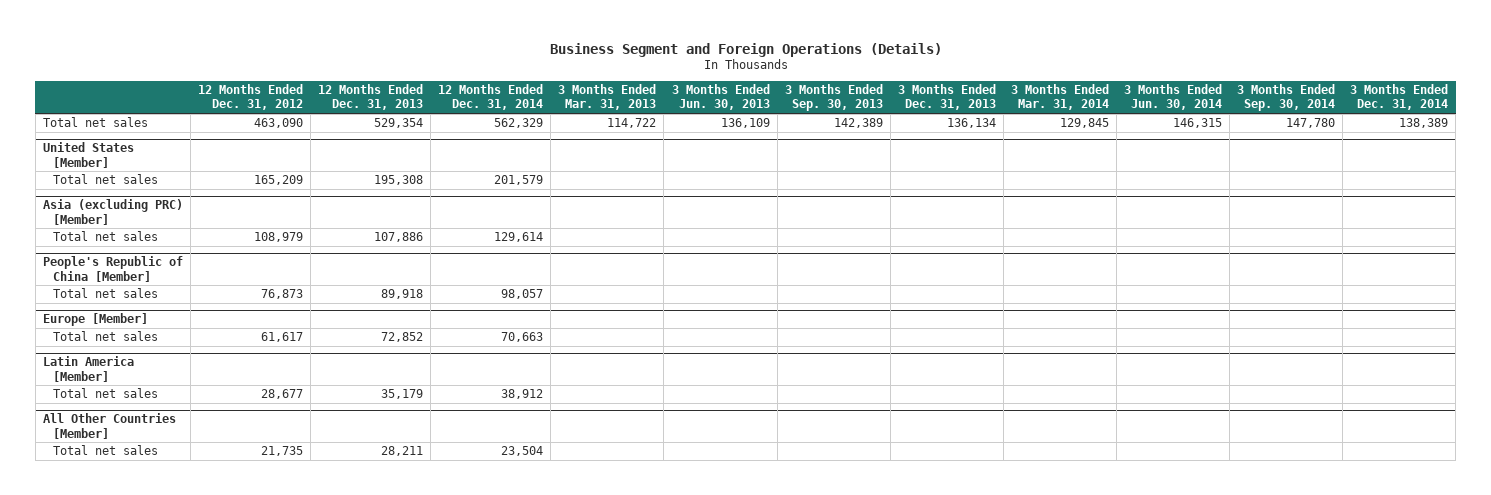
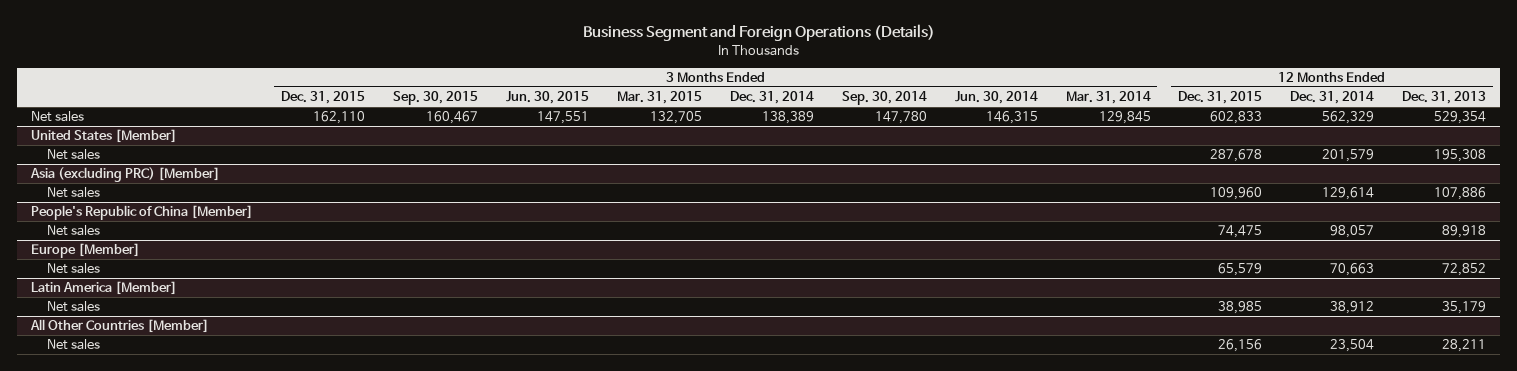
[198,84,304,111] 12 Months Ended Dec. 31, 2012 -> none
[558,84,657,111] 3 Months Ended Mar. 31, 2013 -> none
[671,84,770,111] 3 Months Ended Jun. 30, 2013 -> none
[784,84,883,112] 3 Months Ended Sep. 30, 2013 -> none
[897,84,996,111] 3 Months Ended Dec. 31, 2013 -> none
none -> [280,91,365,105] Dec. 31, 2015
none -> [392,91,478,106] Sep. 30, 2015
none -> [505,91,589,105] Jun. 30, 2015
none -> [616,91,702,105] Mar. 31, 2015
none -> [1178,91,1263,105] Dec. 31, 2015
[42,117,148,128] Total net sales -> [30,111,84,123] Net sales
[53,174,159,185] Total net sales -> [47,149,101,161] Net sales
[53,231,159,242] Total net sales -> [47,187,101,199] Net sales
[53,288,159,299] Total net sales -> [47,225,101,237] Net sales
[53,331,159,342] Total net sales -> [47,263,101,275] Net sales
[53,388,159,399] Total net sales -> [47,301,101,313] Net sales
[53,445,159,456] Total net sales -> [47,339,101,351] Net sales

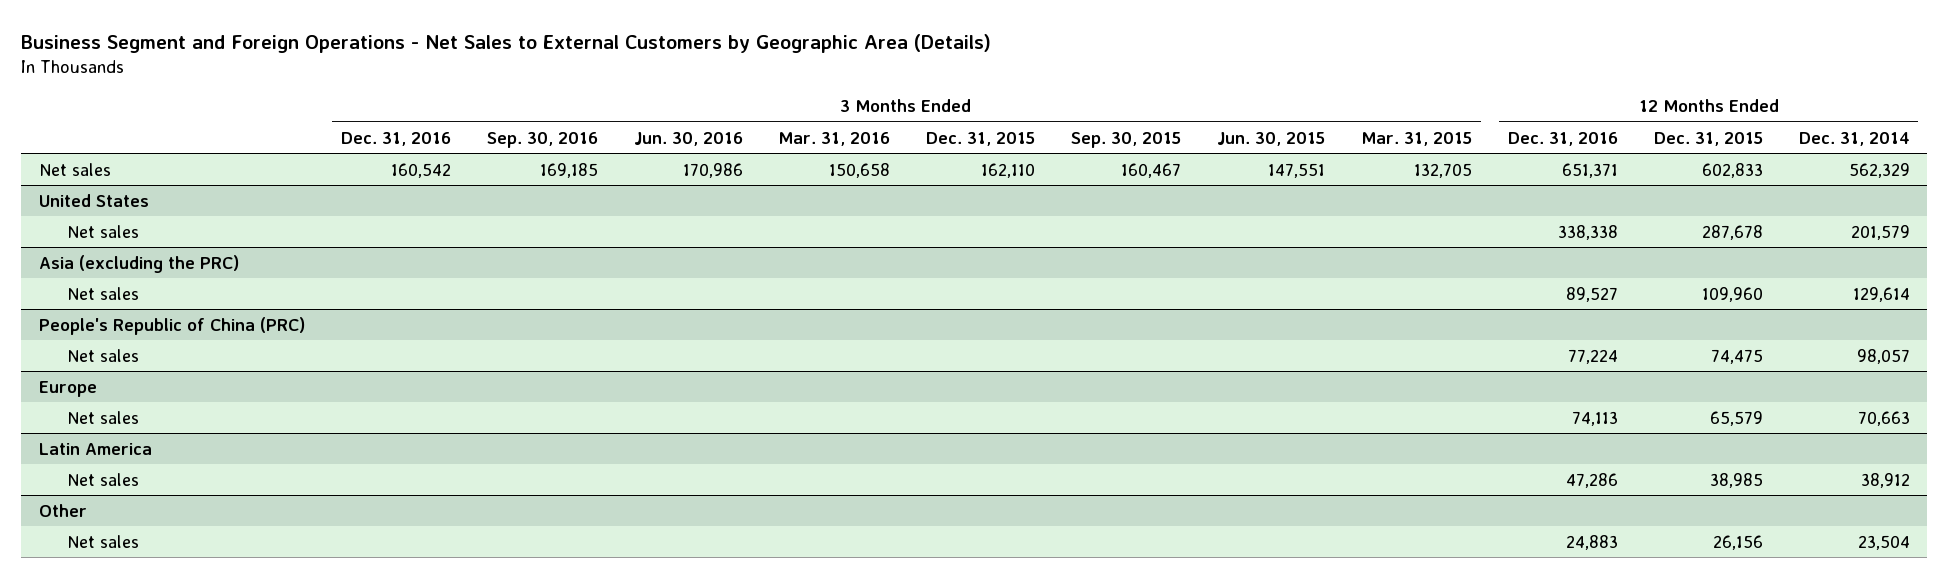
[582,24,935,42] Business Segment and Foreign Operations (Details) -> [20,33,991,53] Business Segment and Foreign Operations - Net Sales to External Customers by Geographic Area (Details)
[729,91,814,105] Dec. 31, 2014 -> none
[841,91,927,106] Sep. 30, 2014 -> none
[954,91,1038,105] Jun. 30, 2014 -> none
[1065,91,1151,105] Mar. 31, 2014 -> none
[1402,91,1487,105] Dec. 31, 2013 -> none
none -> [340,131,451,146] Dec. 31, 2016
none -> [486,131,598,148] Sep. 30, 2016
none -> [633,131,743,146] Jun. 30, 2016
none -> [778,131,891,146] Mar. 31, 2016
none -> [1507,131,1618,146] Dec. 31, 2016
[30,129,177,144] United States [Member] -> [38,193,149,207] United States
[29,167,220,183] Asia (excluding PRC) [Member] -> [38,254,239,273] Asia (excluding the PRC)
[30,205,253,221] People's Republic of China [Member] -> [38,316,305,335] People's Republic of China (PRC)
[30,243,140,259] Europe [Member] -> [38,380,97,397] Europe
[30,281,177,296] Latin America [Member] -> [38,442,152,455] Latin America
[29,319,209,334] All Other Countries [Member] -> [38,503,87,517] Other

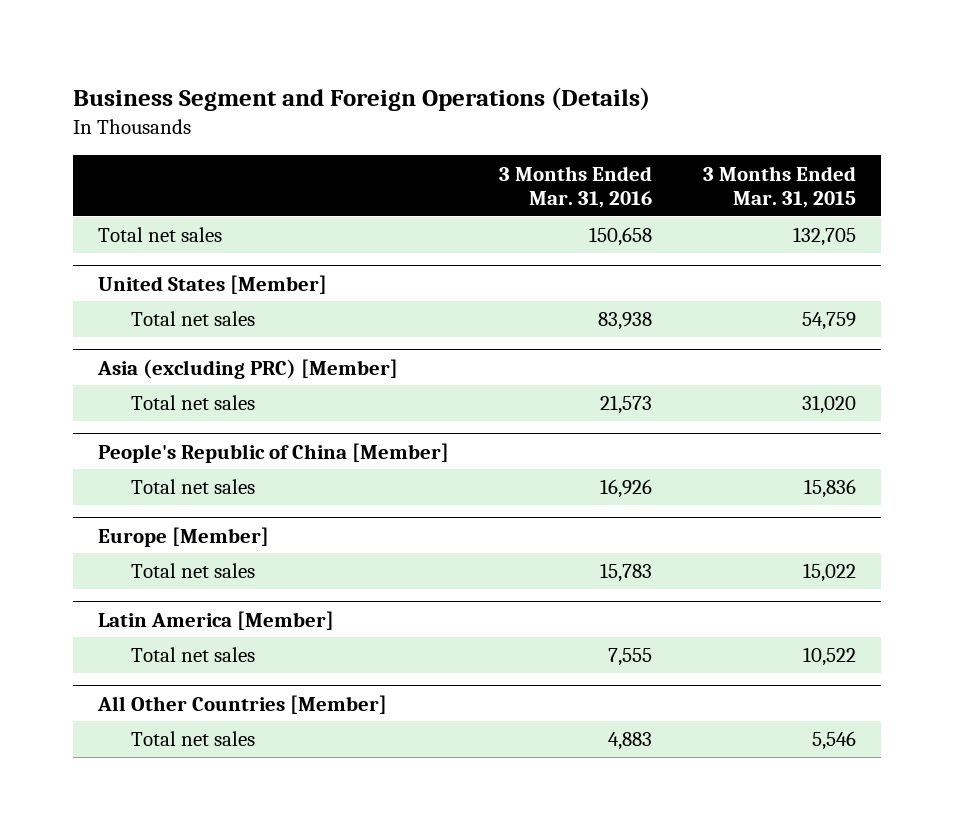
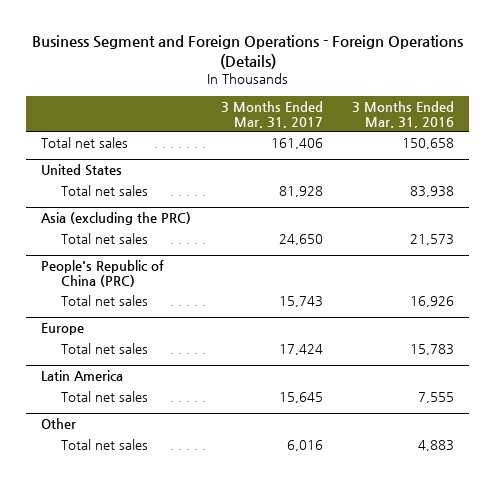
[72,86,650,111] Business Segment and Foreign Operations (Details) -> [31,35,463,70] Business Segment and Foreign Operations - Foreign Operations (Details)
[703,165,857,209] 3 Months Ended Mar. 31, 2015 -> none
none -> [220,100,323,128] 3 Months Ended Mar. 31, 2017
[97,274,327,294] United States [Member] -> [41,163,123,176] United States
[96,358,398,379] Asia (excluding PRC) [Member] -> [41,211,192,225] Asia (excluding the PRC)
[97,442,449,463] People's Republic of China [Member] -> [41,259,165,287] People's Republic of China (PRC)
[97,526,269,547] Europe [Member] -> [41,322,85,335] Europe
[97,610,334,630] Latin America [Member] -> [41,369,124,381] Latin America
[96,694,387,714] All Other Countries [Member] -> [41,417,77,429] Other

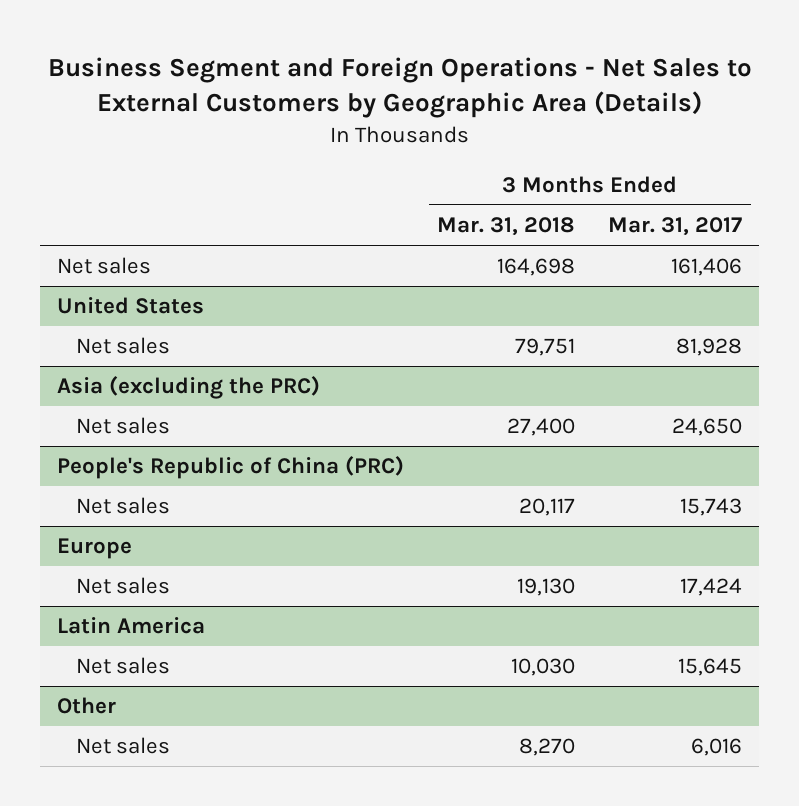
[31,35,463,70] Business Segment and Foreign Operations - Foreign Operations (Details) -> [47,56,752,119] Business Segment and Foreign Operations - Net Sales to External Customers by Geographic Area (Details)
[352,100,455,128] 3 Months Ended Mar. 31, 2016 -> none
none -> [437,217,576,237] Mar. 31, 2018
[41,136,129,148] Total net sales -> [57,257,152,275] Net sales
[61,184,149,196] Total net sales -> [75,337,170,355] Net sales
[61,232,149,244] Total net sales -> [75,417,170,435] Net sales
[61,294,149,306] Total net sales -> [75,497,170,515] Net sales
[61,342,149,354] Total net sales -> [75,577,170,595] Net sales
[61,390,149,402] Total net sales -> [75,657,170,675] Net sales
[61,438,149,450] Total net sales -> [75,737,170,755] Net sales

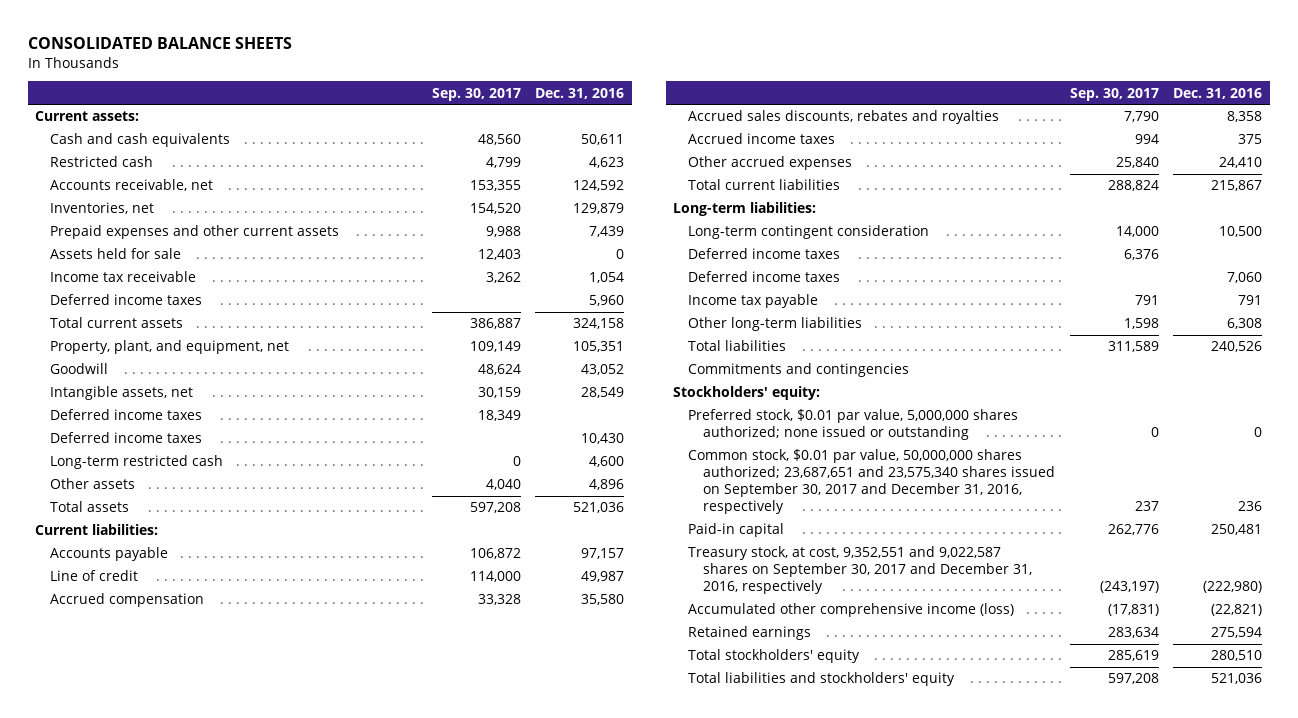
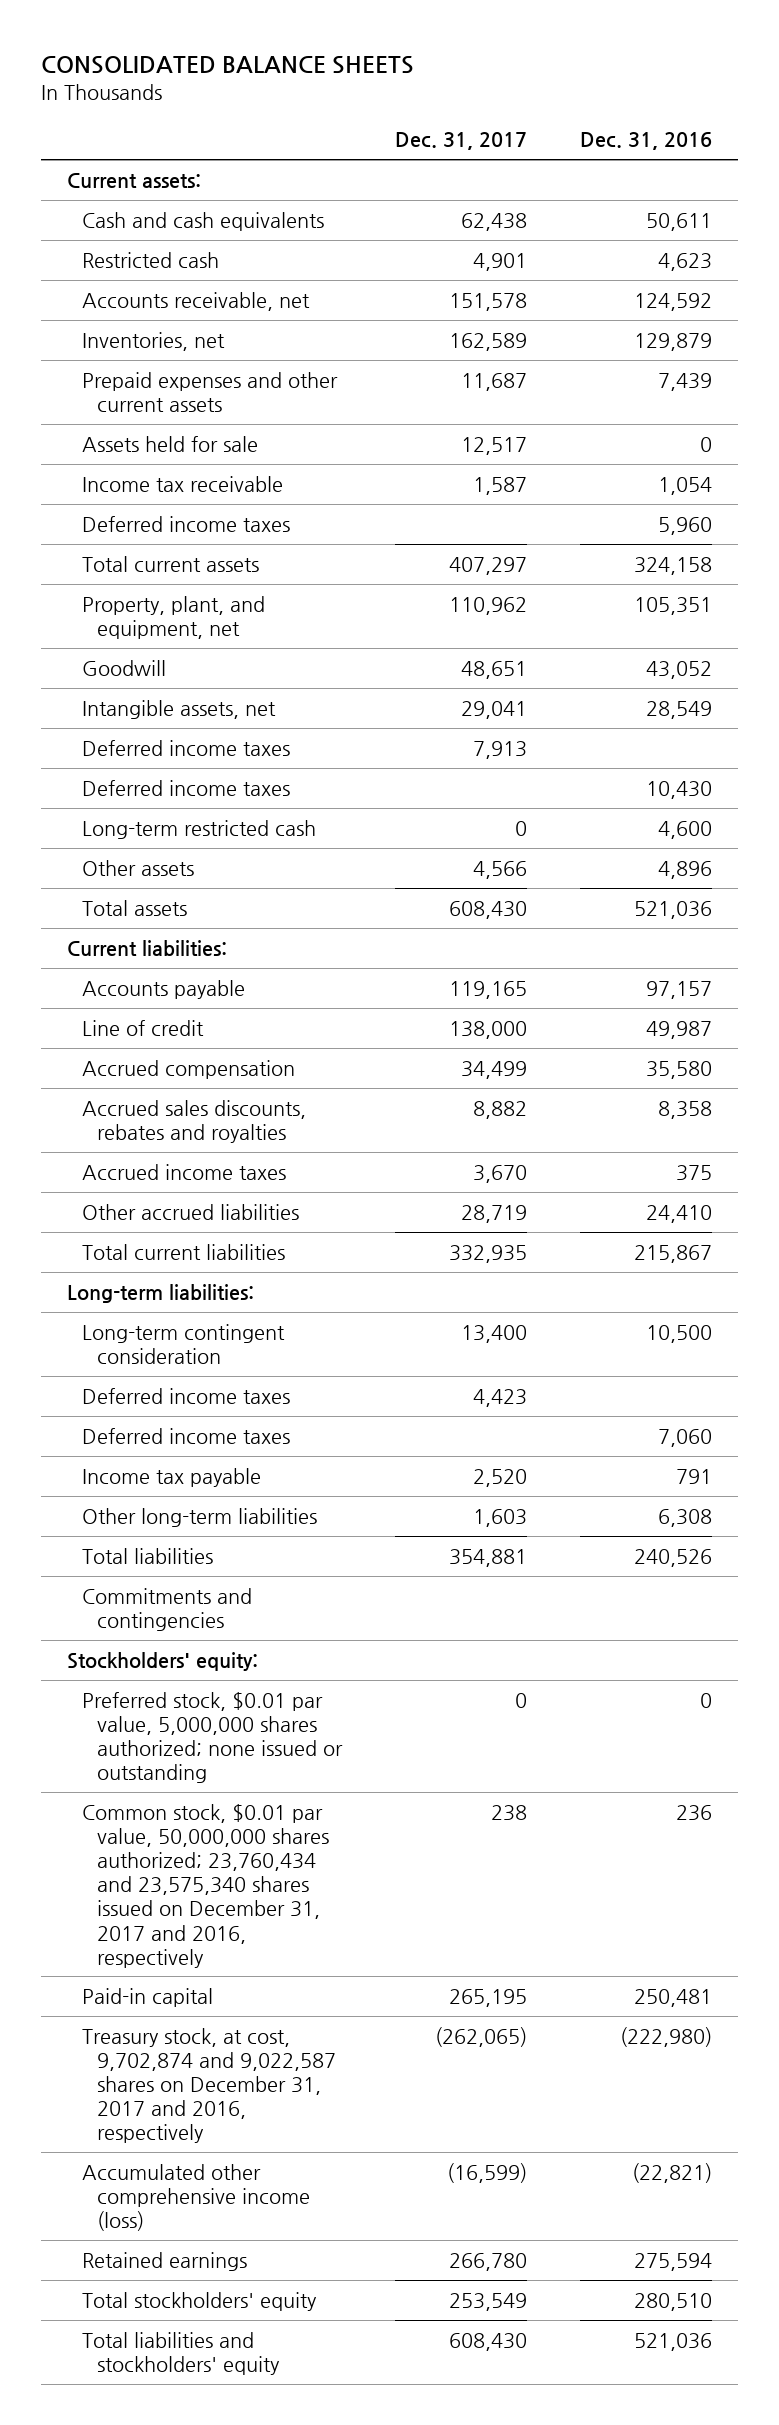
[431,87,521,101] Sep. 30, 2017 -> none
none -> [395,132,528,151] Dec. 31, 2017
[688,156,853,171] Other accrued expenses -> [82,1203,300,1220] Other accrued liabilities
[688,449,1055,515] Common stock, $0.01 par value, 50,000,000 shares authorized; 23,687,651 and 23,575,340 shares issued on September 30, 2017 and December 31, 2016, respectively -> [82,1803,330,1968] Common stock, $0.01 par value, 50,000,000 shares authorized; 23,760,434 and 23,575,340 shares issued on December 31, 2017 and 2016, respectively
[688,546,1032,595] Treasury stock, at cost, 9,352,551 and 9,022,587 shares on September 30, 2017 and December 31, 2016, respectively -> [82,2027,337,2144] Treasury stock, at cost, 9,702,874 and 9,022,587 shares on December 31, 2017 and 2016, respectively

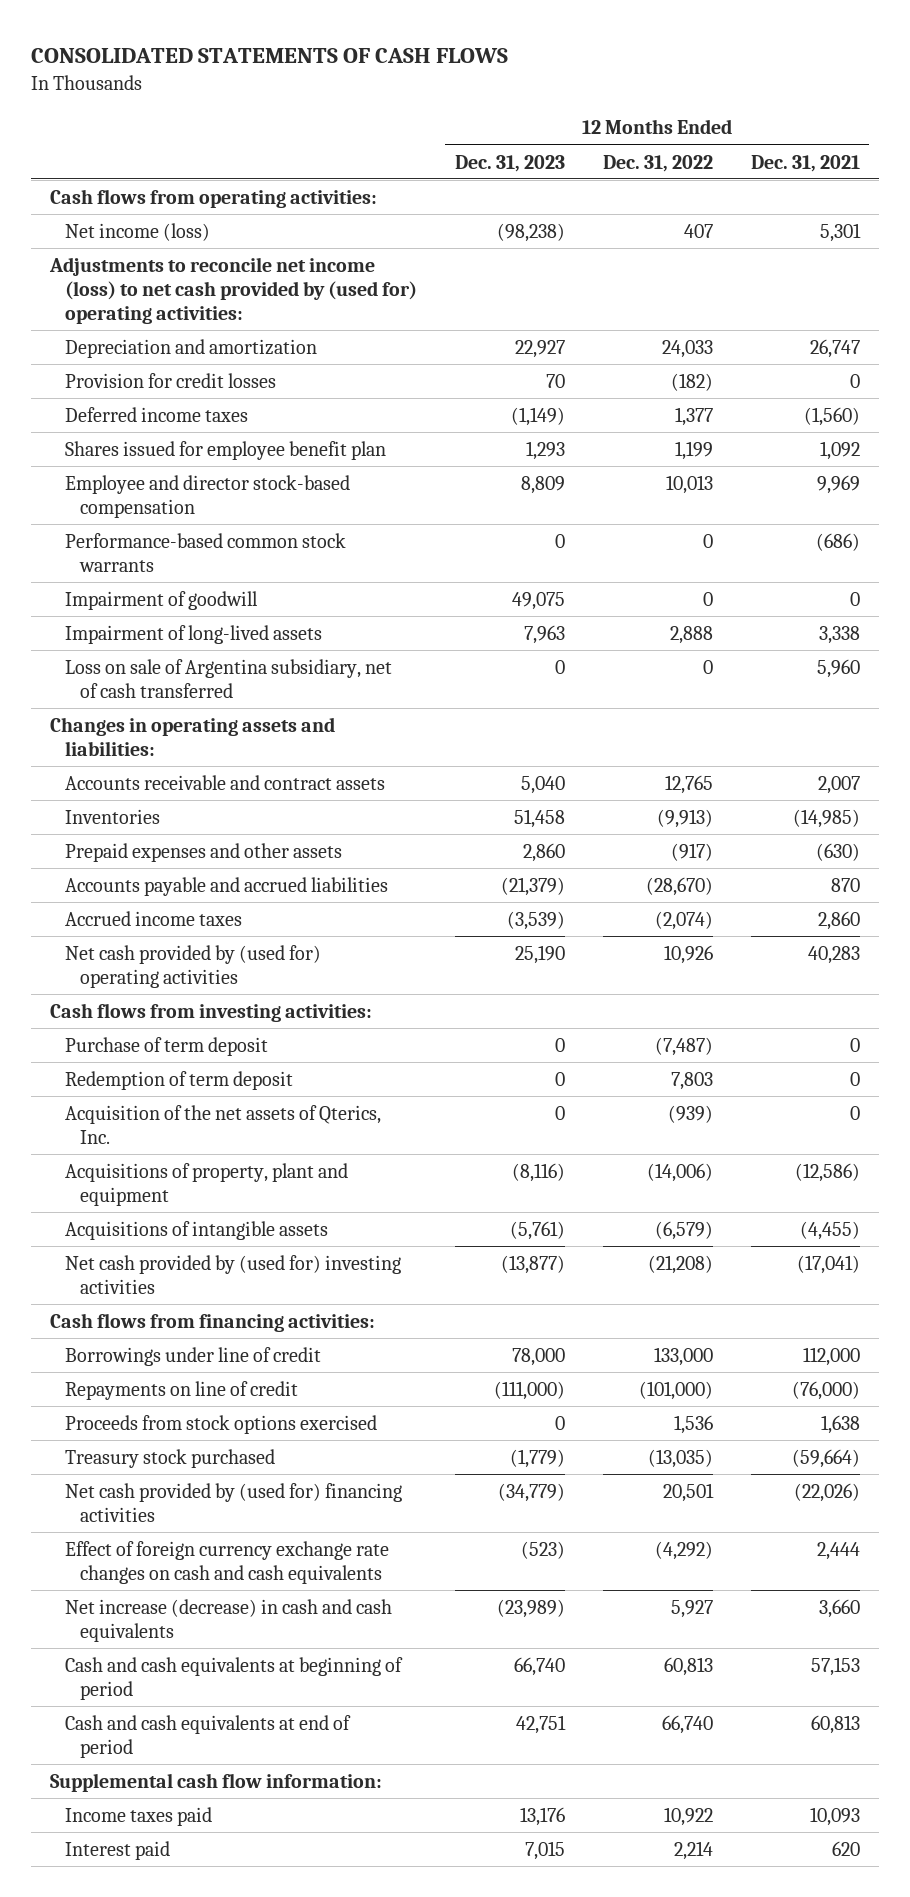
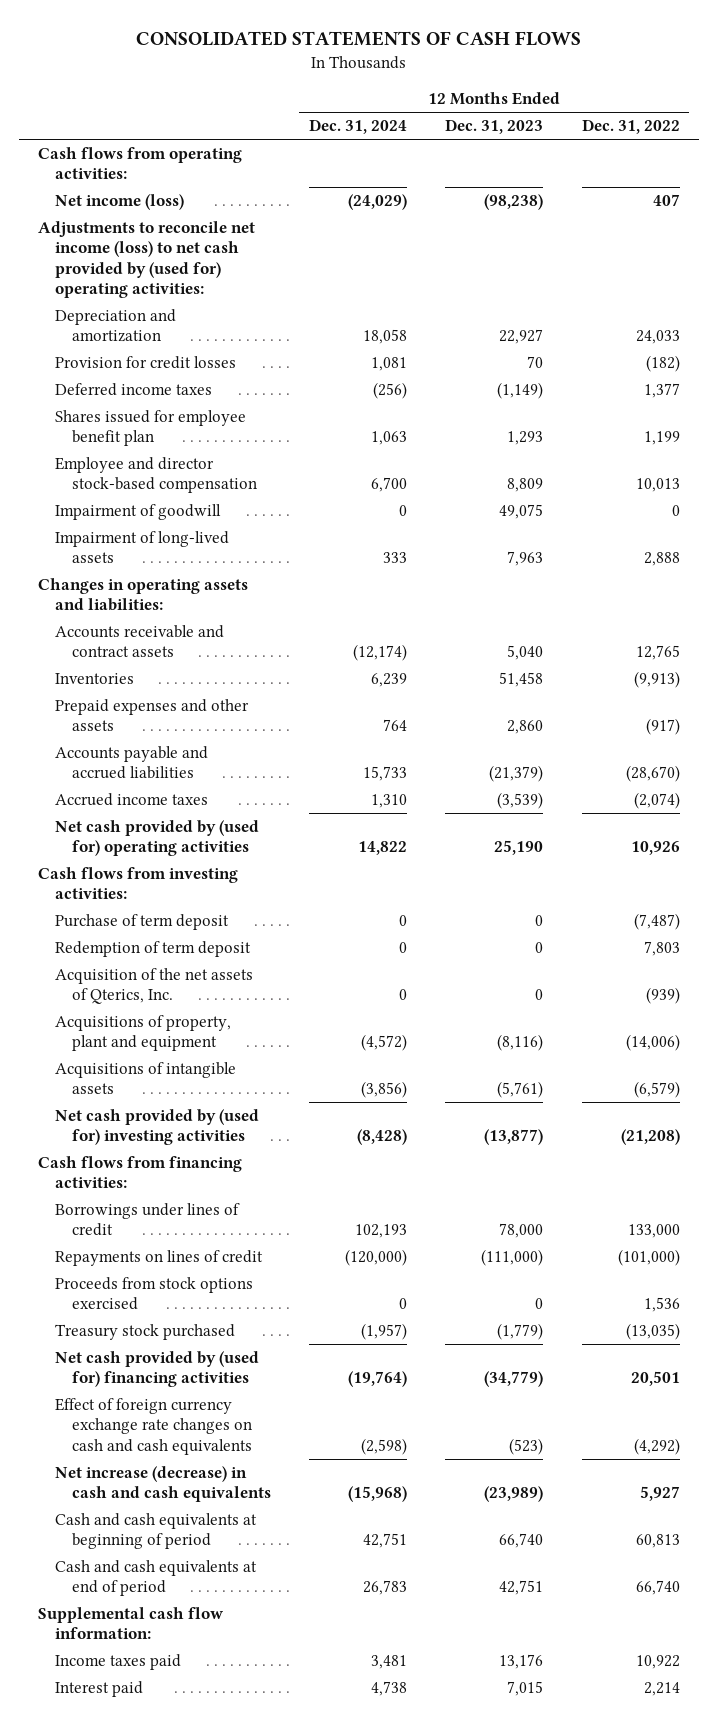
[750,154,860,172] Dec. 31, 2021 -> none
none -> [309,119,408,135] Dec. 31, 2024
[65,533,347,572] Performance-based common stock warrants -> none
[65,659,393,698] Loss on sale of Argentina subsidiary, net of cash transferred -> none
[65,1347,322,1367] Borrowings under line of credit -> [55,1203,241,1237] Borrowings under lines of credit
[65,1381,299,1401] Repayments on line of credit -> [55,1250,264,1267] Repayments on lines of credit

